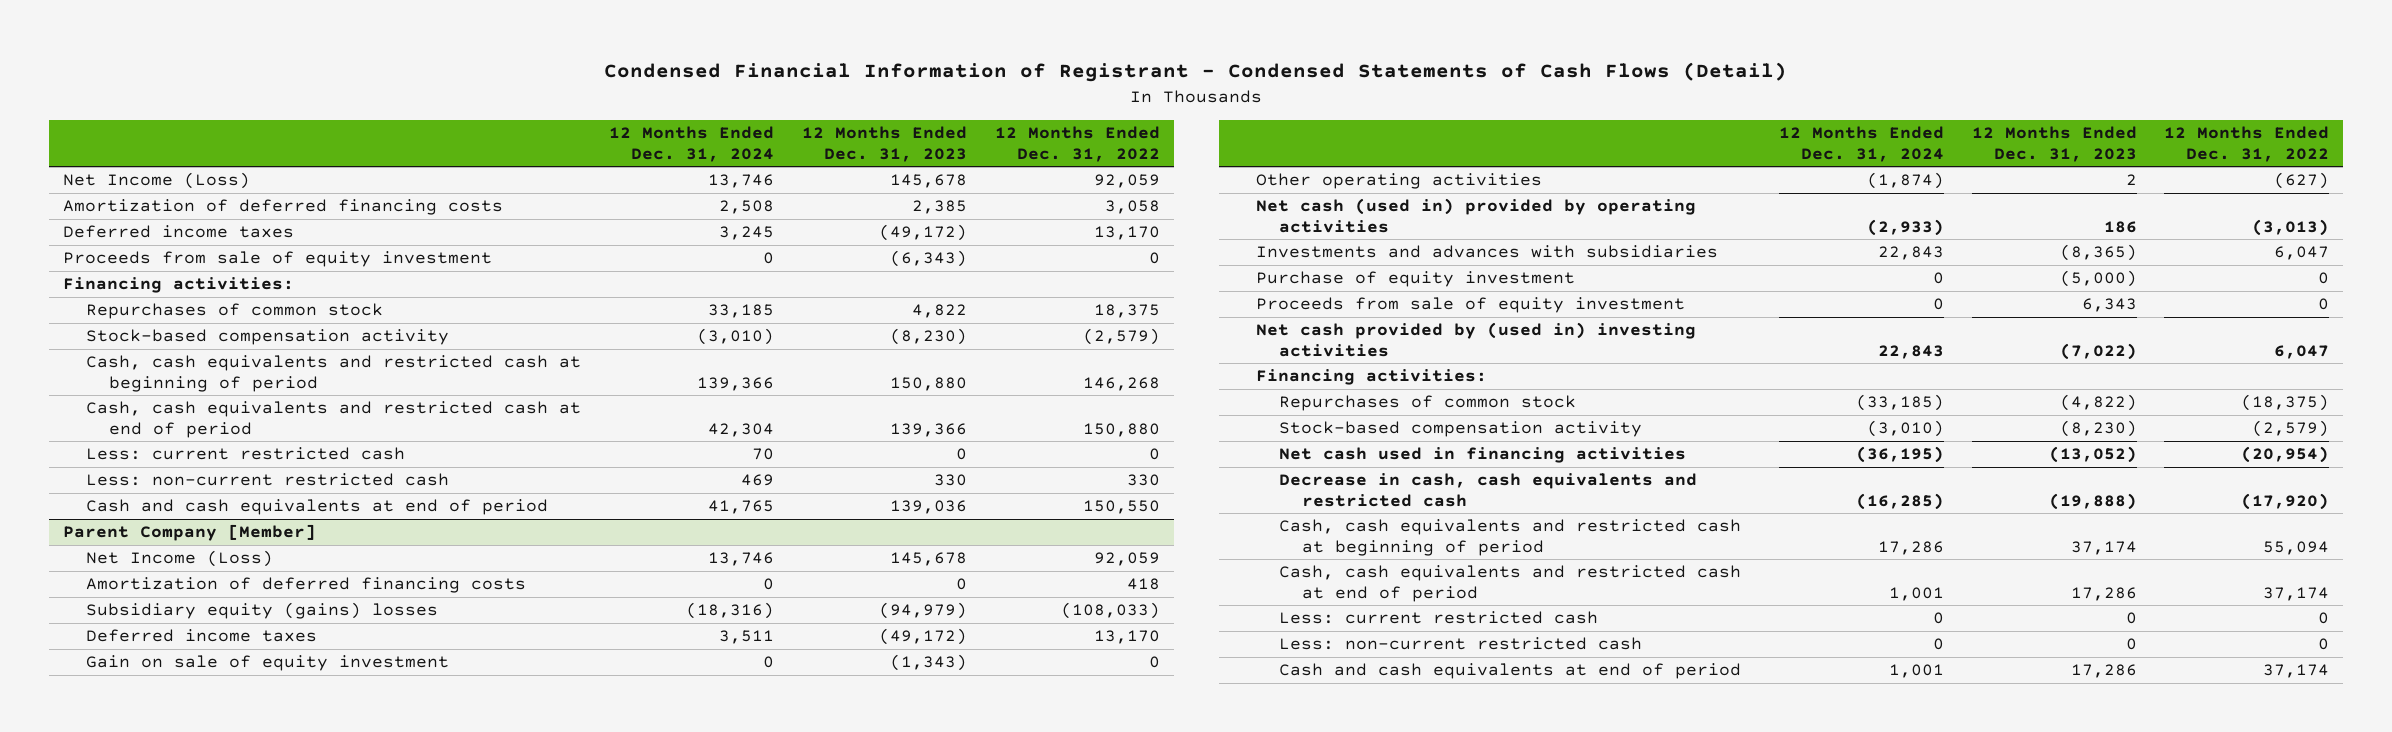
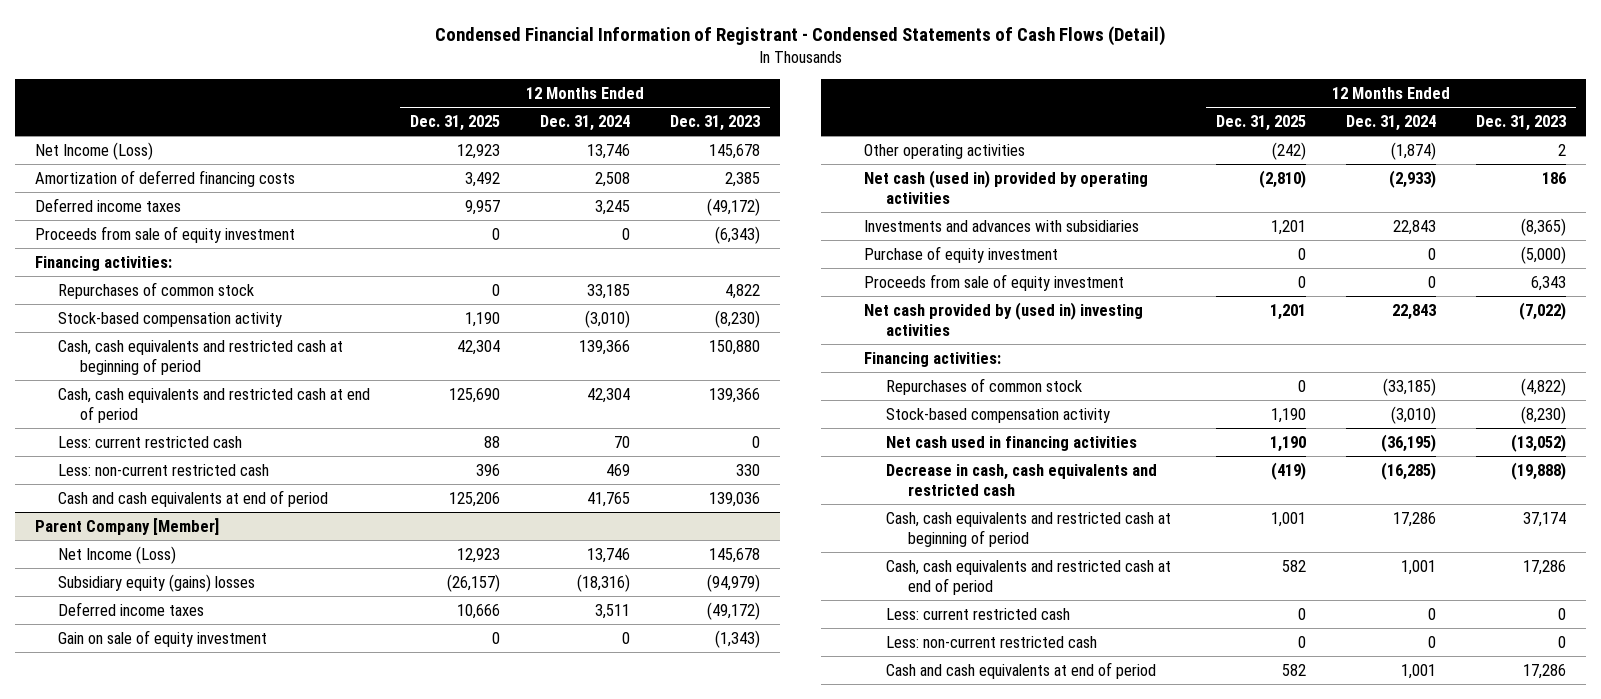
[994,125,1160,162] 12 Months Ended Dec. 31, 2022 -> none
none -> [409,114,500,131] Dec. 31, 2025
[86,577,527,594] Amortization of deferred financing costs -> none

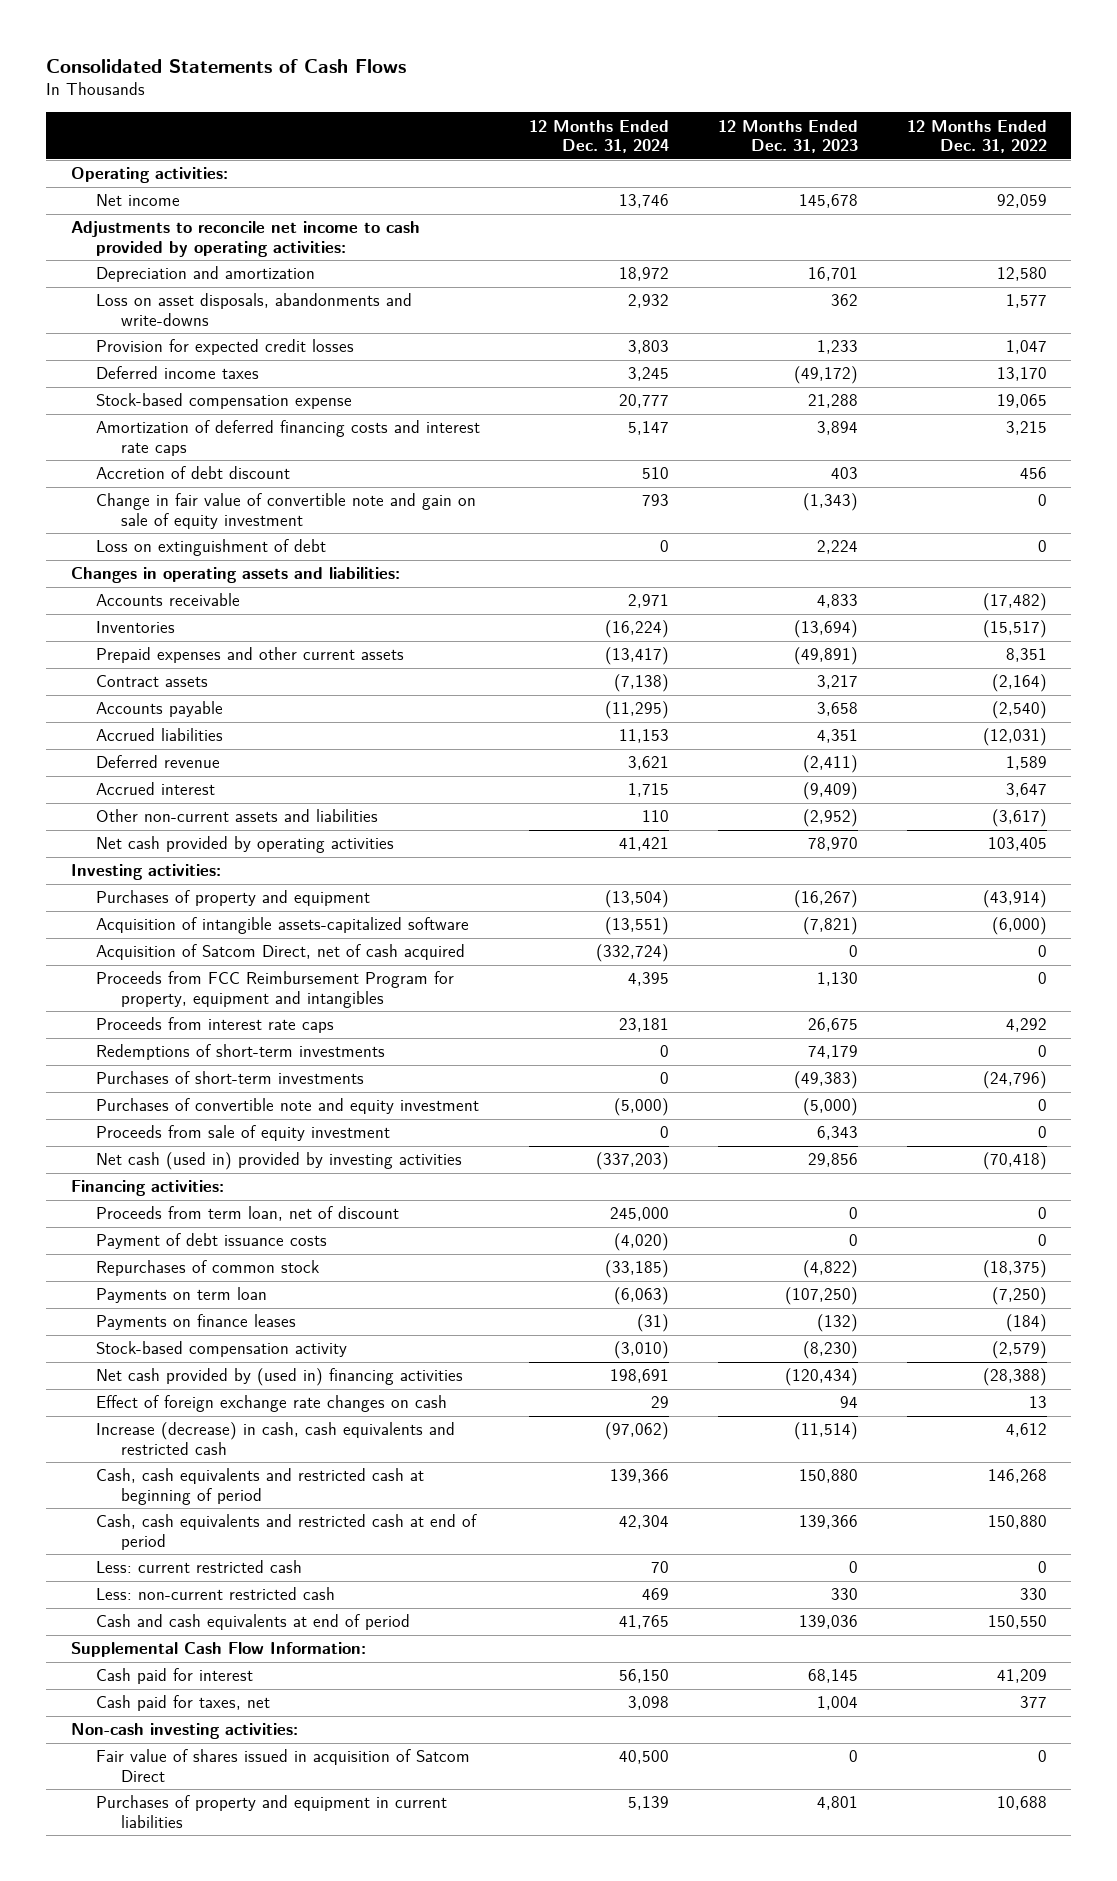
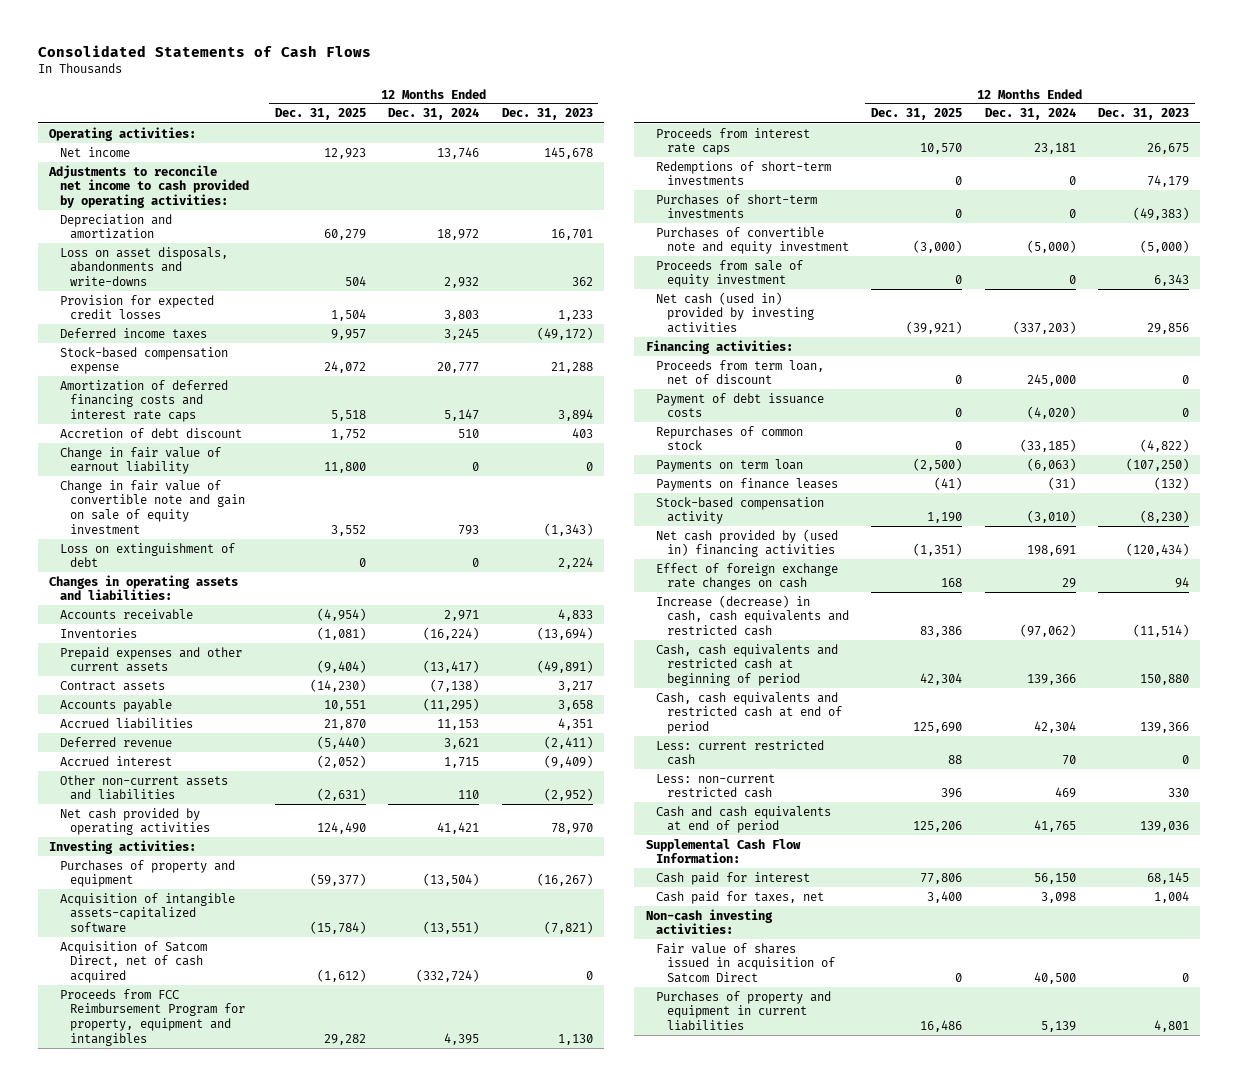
[906,119,1047,154] 12 Months Ended Dec. 31, 2022 -> none
none -> [274,108,366,121] Dec. 31, 2025
none -> [59,446,221,475] Change in fair value of earnout liability

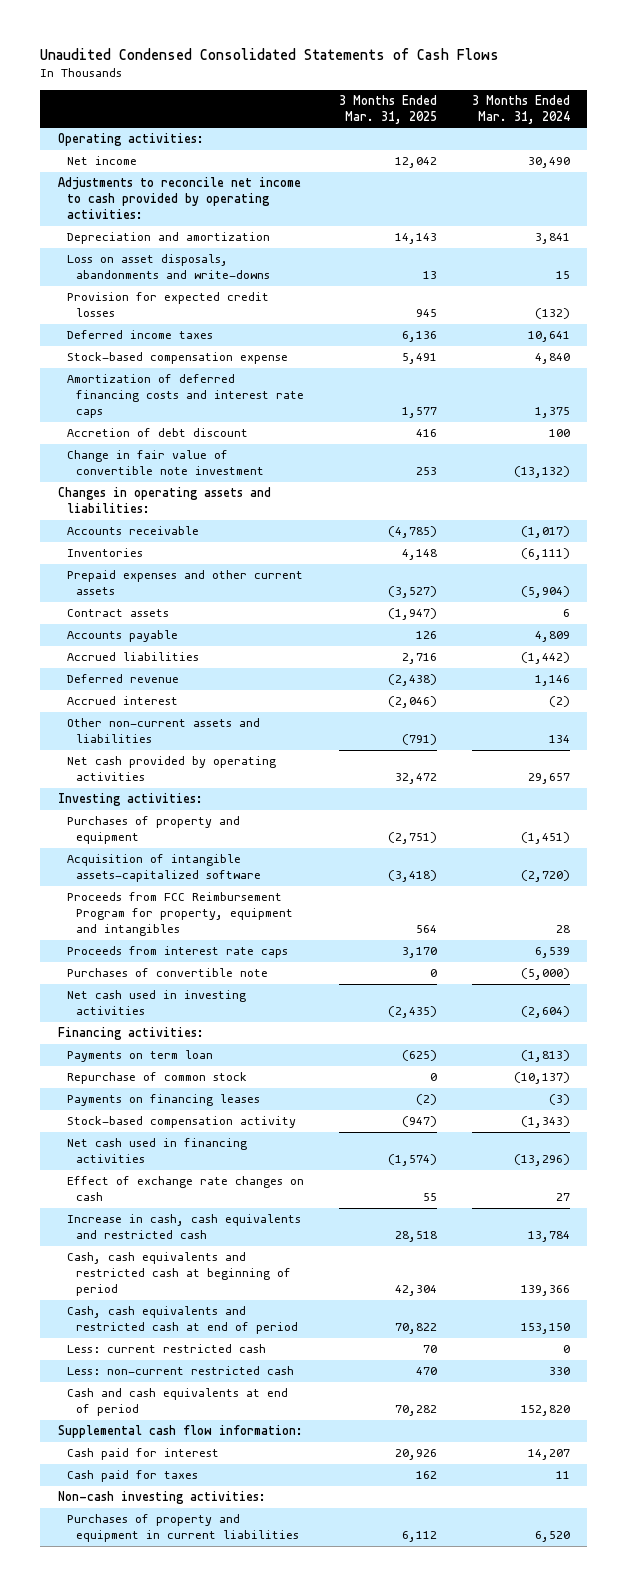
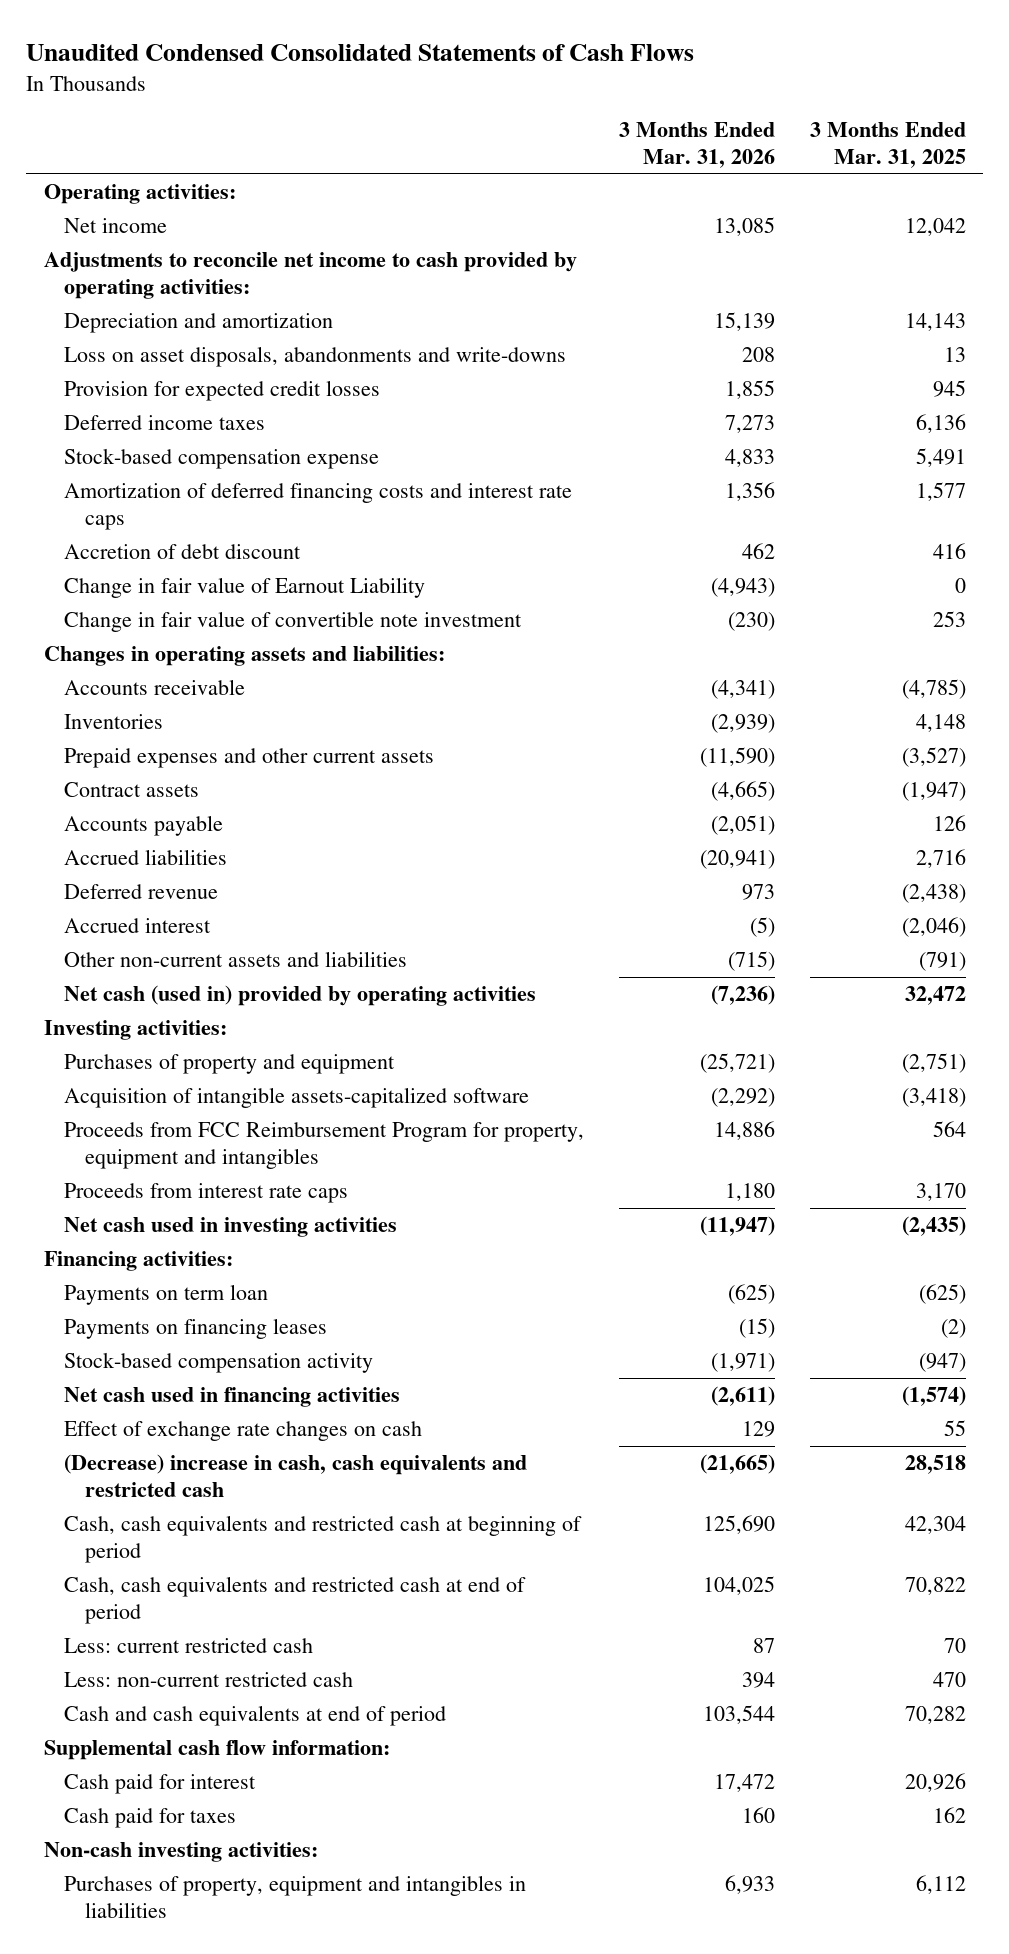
[471,95,570,124] 3 Months Ended Mar. 31, 2024 -> none
none -> [619,122,776,168] 3 Months Ended Mar. 31, 2026
none -> [64,577,426,599] Change in fair value of Earnout Liability
[66,756,276,782] Net cash provided by operating activities -> [64,985,537,1007] Net cash (used in) provided by operating activities
[66,968,268,978] Purchases of convertible note -> none
[66,1072,247,1085] Repurchase of common stock -> none
[66,1214,301,1240] Increase in cash, cash equivalents and restricted cash -> [64,1454,528,1498] (Decrease) increase in cash, cash equivalents and restricted cash
[66,1514,300,1543] Purchases of property and equipment in current liabilities -> [64,1875,527,1919] Purchases of property, equipment and intangibles in liabilities

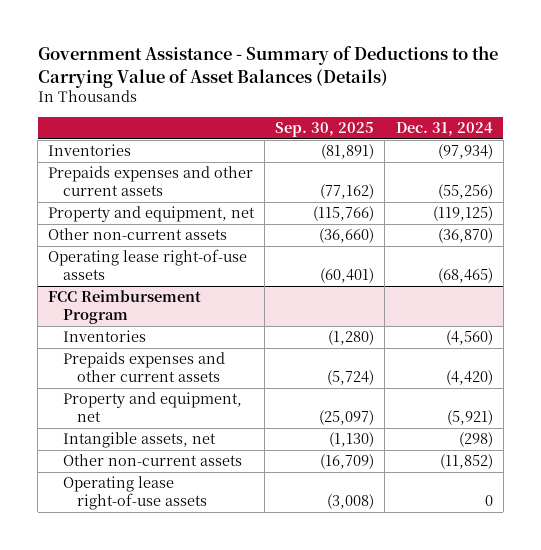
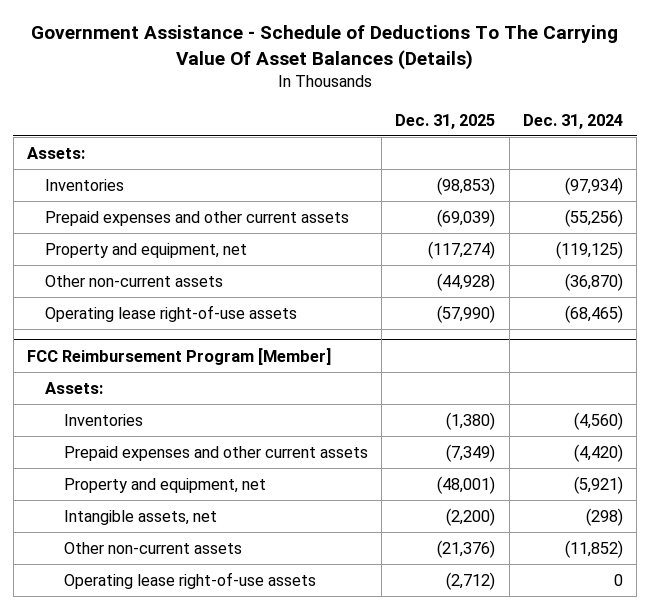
[37,46,498,88] Government Assistance - Summary of Deductions to the Carrying Value of Asset Balances (Details) -> [31,25,619,70] Government Assistance - Schedule of Deductions To The Carrying Value Of Asset Balances (Details)
[275,122,375,138] Sep. 30, 2025 -> none
none -> [395,113,496,129] Dec. 31, 2025
none -> [27,146,86,159] Assets:
[48,166,254,197] Prepaids expenses and other current assets -> [45,210,350,226] Prepaid expenses and other current assets
[48,290,202,325] FCC Reimbursement Program -> [27,347,332,365] FCC Reimbursement Program [Member]
none -> [45,381,104,394] Assets:
[62,352,225,383] Prepaids expenses and other current assets -> [63,445,368,461] Prepaid expenses and other current assets

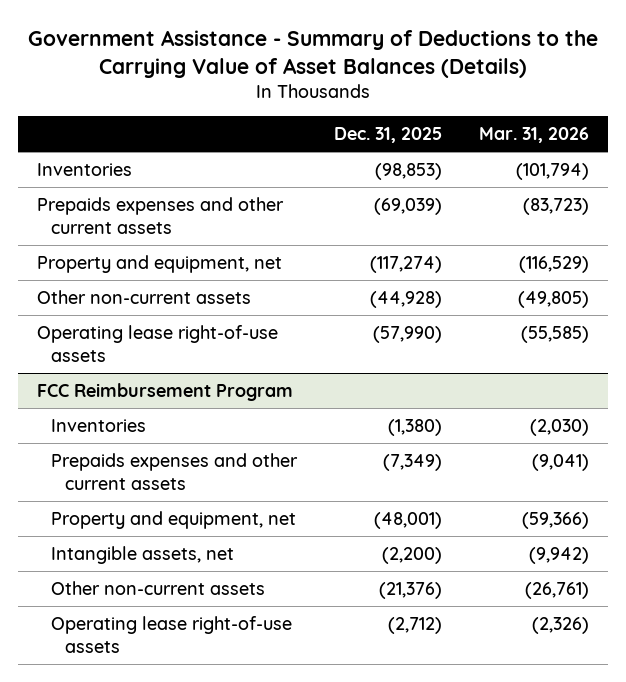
[31,25,619,70] Government Assistance - Schedule of Deductions To The Carrying Value Of Asset Balances (Details) -> [27,29,598,78] Government Assistance - Summary of Deductions to the Carrying Value of Asset Balances (Details)
[522,113,623,129] Dec. 31, 2024 -> none
none -> [479,127,590,144] Mar. 31, 2026
[27,146,86,159] Assets: -> none
[45,210,350,226] Prepaid expenses and other current assets -> [36,196,284,235] Prepaids expenses and other current assets
[45,381,104,394] Assets: -> none
[27,347,332,365] FCC Reimbursement Program [Member] -> [36,382,293,401] FCC Reimbursement Program
[63,445,368,461] Prepaid expenses and other current assets -> [50,452,298,491] Prepaids expenses and other current assets

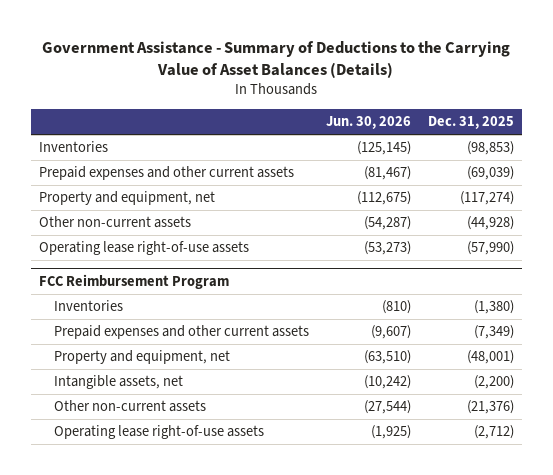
[479,127,590,144] Mar. 31, 2026 -> none
none -> [325,116,411,130] Jun. 30, 2026
[36,196,284,235] Prepaids expenses and other current assets -> [39,166,295,181] Prepaid expenses and other current assets
[50,452,298,491] Prepaids expenses and other current assets -> [54,325,310,340] Prepaid expenses and other current assets

